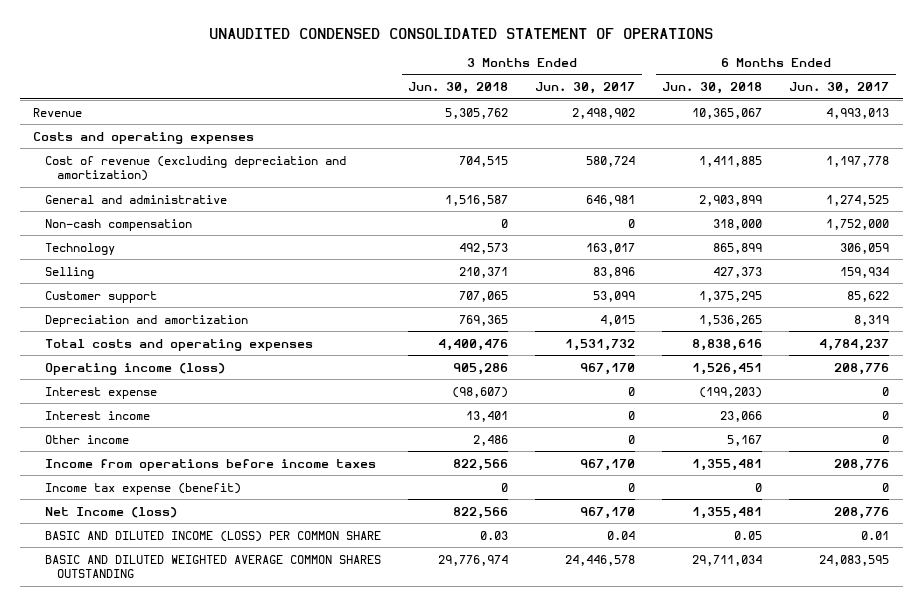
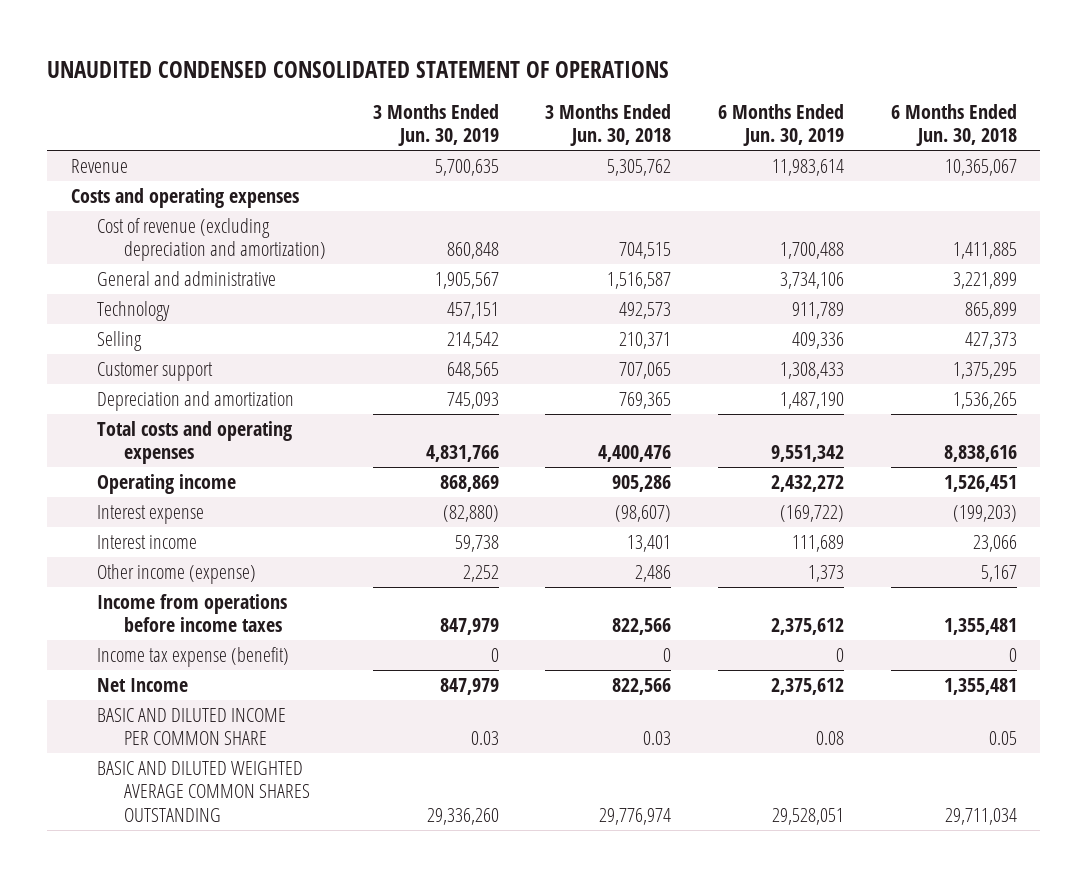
[535,82,636,95] Jun. 30, 2017 -> none
[789,82,890,95] Jun. 30, 2017 -> none
none -> [372,103,499,147] 3 Months Ended Jun. 30, 2019
none -> [718,103,845,147] 6 Months Ended Jun. 30, 2019
[45,218,193,231] Non-cash compensation -> none
[699,194,763,206] 2,903,899 -> [952,271,1017,289] 3,221,899
[45,362,226,375] Operating income (loss) -> [97,473,237,494] Operating income
[45,434,130,444] Other income -> [97,563,257,584] Other income (expense)
[45,506,178,518] Net Income (loss) -> [97,677,189,692] Net Income
[45,530,382,542] BASIC AND DILUTED INCOME (LOSS) PER COMMON SHARE -> [97,707,287,746] BASIC AND DILUTED INCOME PER COMMON SHARE

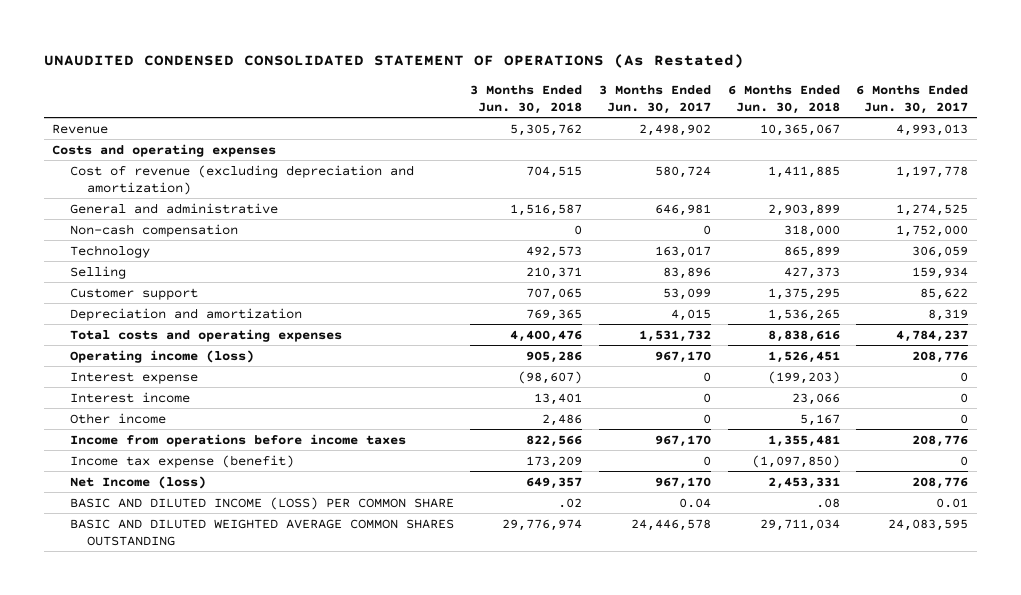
[47,60,670,78] UNAUDITED CONDENSED CONSOLIDATED STATEMENT OF OPERATIONS -> [44,54,745,69] UNAUDITED CONDENSED CONSOLIDATED STATEMENT OF OPERATIONS (As Restated)
[372,103,499,147] 3 Months Ended Jun. 30, 2019 -> none
[718,103,845,147] 6 Months Ended Jun. 30, 2019 -> none
none -> [599,84,712,114] 3 Months Ended Jun. 30, 2017
none -> [856,84,969,114] 6 Months Ended Jun. 30, 2017
[952,271,1017,289] 3,221,899 -> [767,203,840,216] 2,903,899
none -> [69,223,238,237] Non-cash compensation
[97,473,237,494] Operating income -> [69,349,254,363] Operating income (loss)
[97,563,257,584] Other income (expense) -> [69,412,166,424] Other income
[663,647,672,662] 0 -> [526,455,583,468] 173,209
[1008,647,1017,662] 0 -> [751,454,840,468] (1,097,850)
[97,677,189,692] Net Income -> [69,475,206,489] Net Income (loss)
[612,677,672,695] 822,566 -> [526,476,583,489] 649,357
[943,677,1017,695] 1,355,481 -> [767,476,840,489] 2,453,331
[97,707,287,746] BASIC AND DILUTED INCOME PER COMMON SHARE -> [69,496,454,510] BASIC AND DILUTED INCOME (LOSS) PER COMMON SHARE
[643,731,672,746] 0.03 -> [558,497,583,508] .02
[988,731,1017,746] 0.05 -> [815,497,840,508] .08

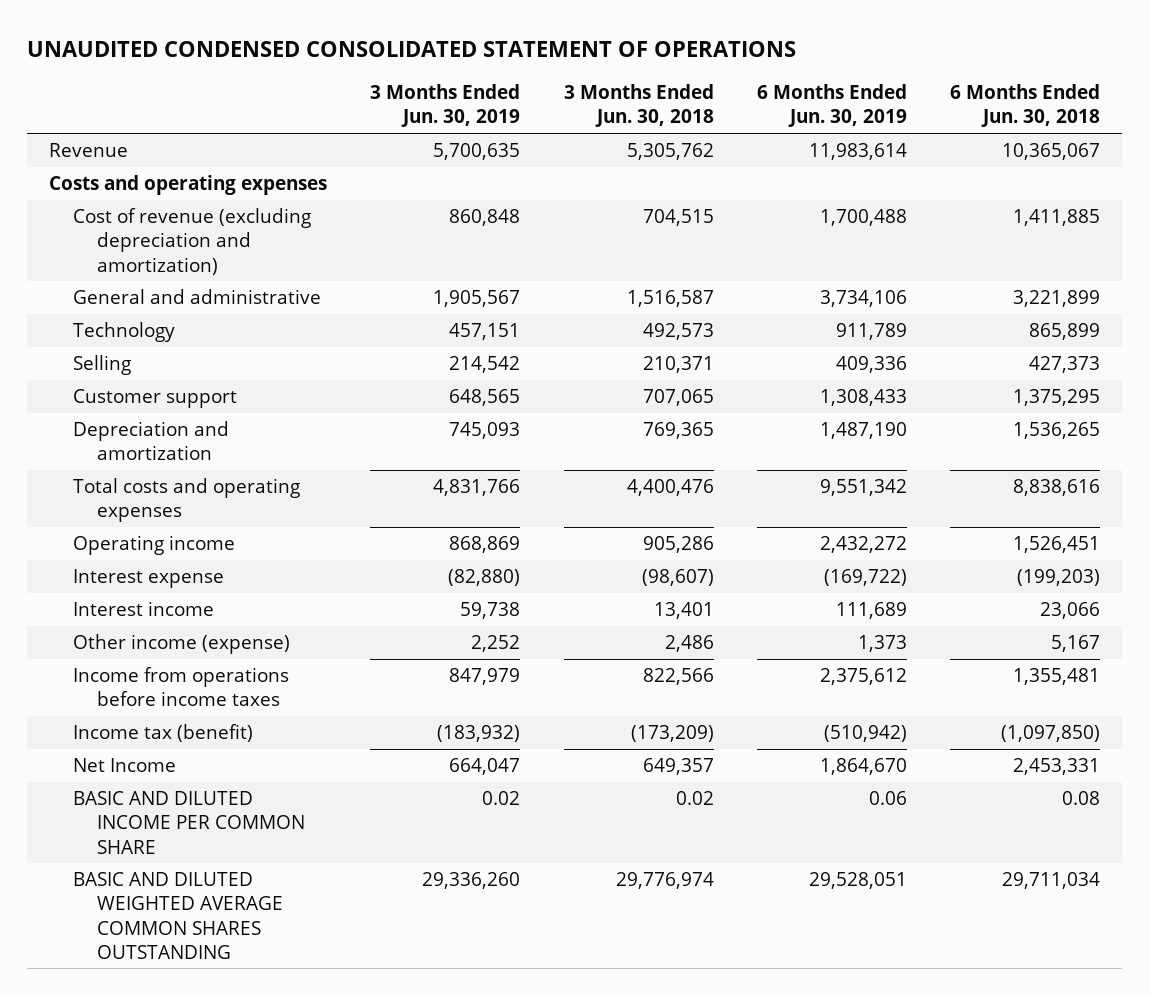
[44,54,745,69] UNAUDITED CONDENSED CONSOLIDATED STATEMENT OF OPERATIONS (As Restated) -> [27,41,797,58] UNAUDITED CONDENSED CONSOLIDATED STATEMENT OF OPERATIONS
[599,84,712,114] 3 Months Ended Jun. 30, 2017 -> none
[856,84,969,114] 6 Months Ended Jun. 30, 2017 -> none
none -> [370,84,521,128] 3 Months Ended Jun. 30, 2019
none -> [757,84,908,128] 6 Months Ended Jun. 30, 2019
[69,223,238,237] Non-cash compensation -> none
[767,203,840,216] 2,903,899 -> [1013,290,1101,308] 3,221,899
[69,349,254,363] Operating income (loss) -> [72,535,235,556] Operating income
[69,412,166,424] Other income -> [72,634,290,655] Other income (expense)
[69,454,294,468] Income tax expense (benefit) -> [72,724,253,743] Income tax (benefit)
[526,455,583,468] 173,209 -> [630,725,714,743] (173,209)
[69,475,206,489] Net Income (loss) -> [72,758,176,773] Net Income
[69,496,454,510] BASIC AND DILUTED INCOME (LOSS) PER COMMON SHARE -> [72,791,305,854] BASIC AND DILUTED INCOME PER COMMON SHARE
[558,497,583,508] .02 -> [675,791,714,806] 0.02
[815,497,840,508] .08 -> [1062,791,1101,806] 0.08

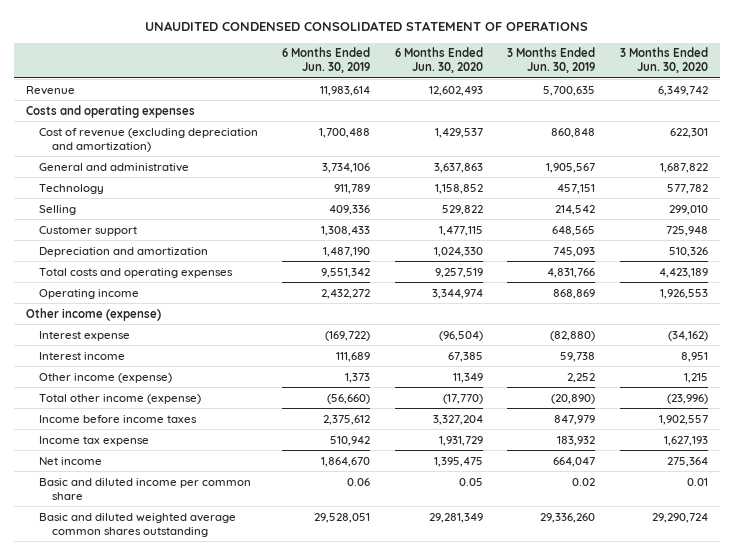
[563,84,714,128] 3 Months Ended Jun. 30, 2018 -> none
[950,84,1101,128] 6 Months Ended Jun. 30, 2018 -> none
none -> [394,47,483,74] 6 Months Ended Jun. 30, 2020
none -> [619,47,708,74] 3 Months Ended Jun. 30, 2020
none -> [25,307,161,321] Other income (expense)
none -> [39,393,202,404] Total other income (expense)
[72,667,289,707] Income from operations before income taxes -> [39,414,198,423] Income before income taxes
[72,724,253,743] Income tax (benefit) -> [39,435,150,446] Income tax expense
[437,725,521,743] (183,932) -> [557,435,596,446] 183,932
[824,725,908,743] (510,942) -> [330,435,371,446] 510,942
[72,758,176,773] Net Income -> [39,456,103,465] Net income
[72,791,305,854] BASIC AND DILUTED INCOME PER COMMON SHARE -> [39,477,252,500] Basic and diluted income per common share
[72,872,283,959] BASIC AND DILUTED WEIGHTED AVERAGE COMMON SHARES OUTSTANDING -> [39,512,237,537] Basic and diluted weighted average common shares outstanding

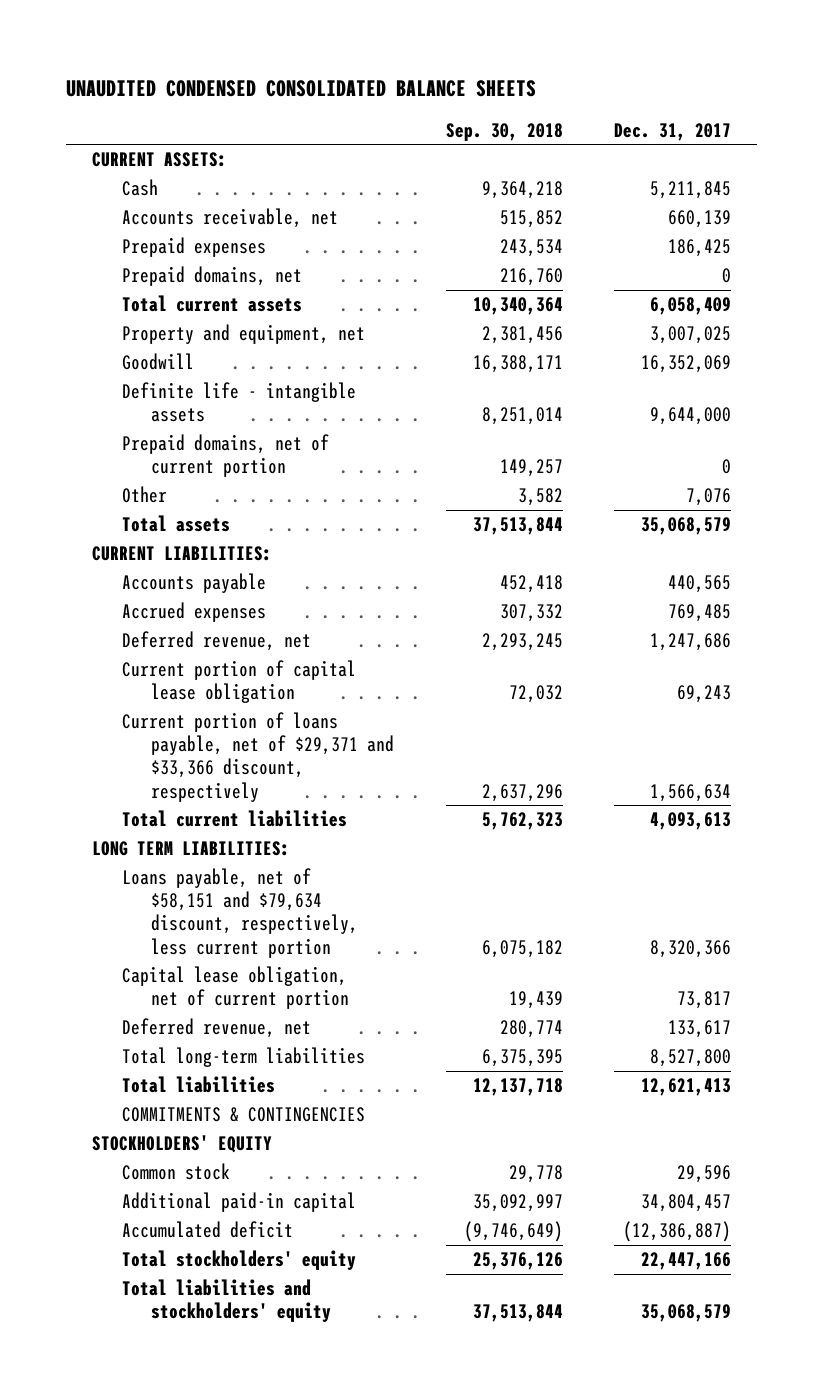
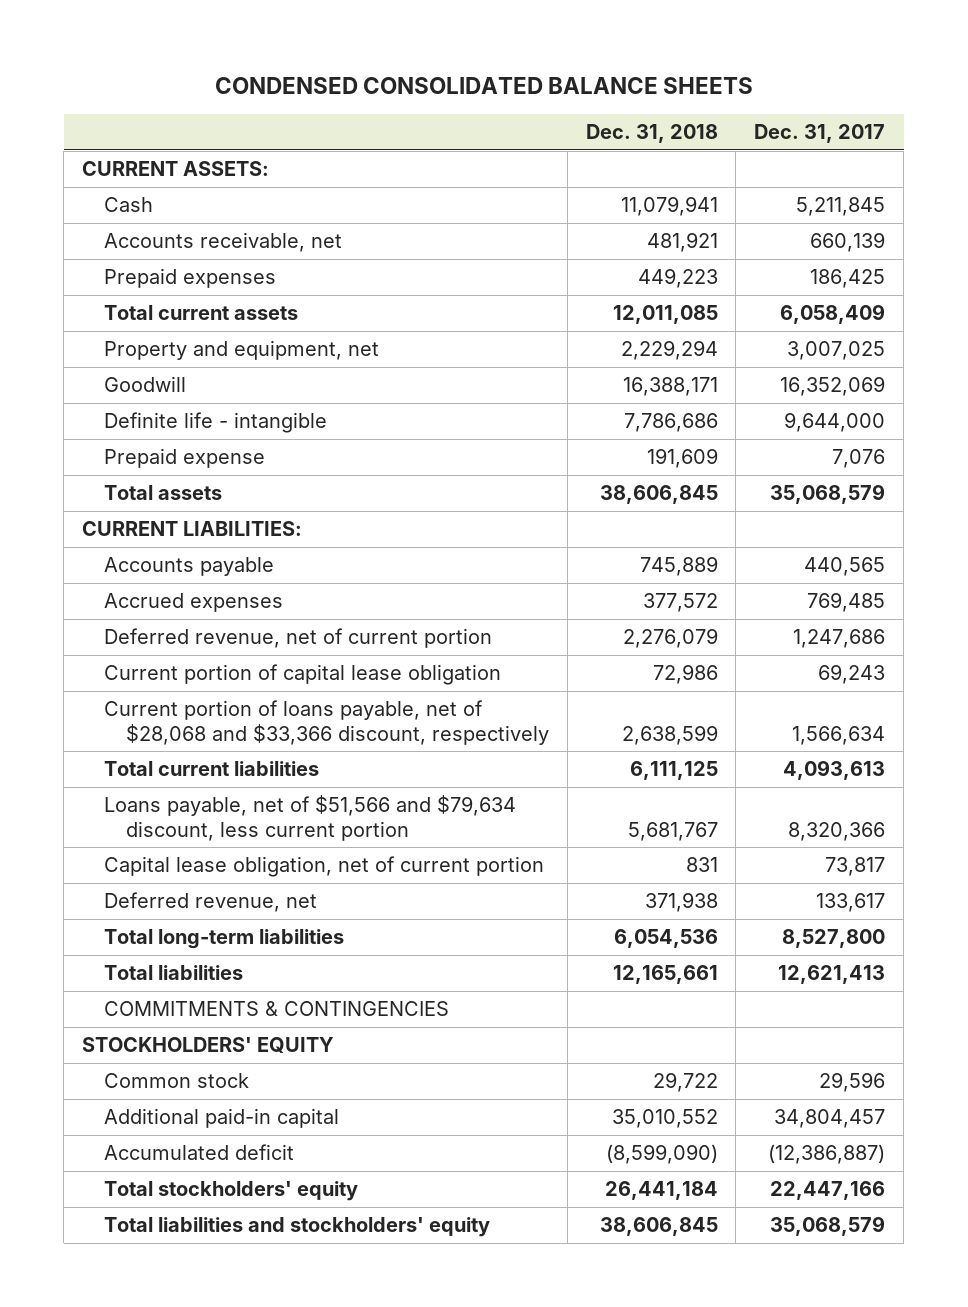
[65,80,536,98] UNAUDITED CONDENSED CONSOLIDATED BALANCE SHEETS -> [214,77,753,95] CONDENSED CONSOLIDATED BALANCE SHEETS
[445,122,563,141] Sep. 30, 2018 -> none
none -> [585,124,718,144] Dec. 31, 2018
[121,266,302,287] Prepaid domains, net -> none
[121,434,329,478] Prepaid domains, net of current portion -> none
[121,382,356,423] Definite life - intangible assets -> [103,412,327,434] Definite life - intangible
[121,486,167,504] Other -> [103,448,265,469] Prepaid expense
[121,631,311,652] Deferred revenue, net -> [103,628,492,649] Deferred revenue, net of current portion
[121,712,395,802] Current portion of loans payable, net of $29,371 and $33,366 discount, respectively -> [103,700,549,745] Current portion of loans payable, net of $28,068 and $33,366 discount, respectively
[91,841,290,857] LONG TERM LIABILITIES: -> none
[121,868,359,958] Loans payable, net of $58,151 and $79,634 discount, respectively, less current portion -> [103,795,516,841] Loans payable, net of $51,566 and $79,634 discount, less current portion

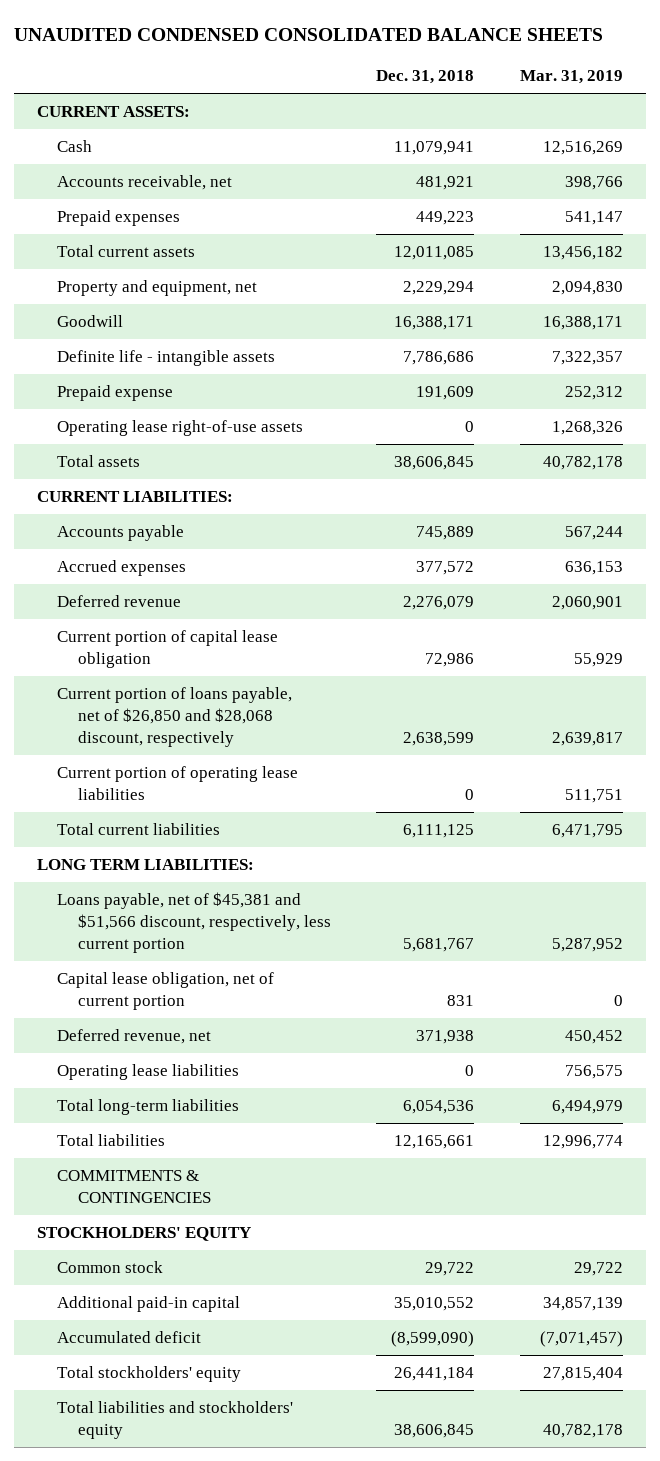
[214,77,753,95] CONDENSED CONSOLIDATED BALANCE SHEETS -> [14,27,604,41] UNAUDITED CONDENSED CONSOLIDATED BALANCE SHEETS
[754,124,886,144] Dec. 31, 2017 -> none
none -> [519,70,623,85] Mar. 31, 2019
[103,412,327,434] Definite life - intangible -> [57,350,276,367] Definite life - intangible assets
none -> [57,420,304,437] Operating lease right-of-use assets
[103,628,492,649] Deferred revenue, net of current portion -> [57,595,182,608] Deferred revenue
[103,700,549,745] Current portion of loans payable, net of $28,068 and $33,366 discount, respectively -> [57,687,293,747] Current portion of loans payable, net of $26,850 and $28,068 discount, respectively
none -> [57,766,299,800] Current portion of operating lease liabilities
none -> [37,859,255,871] LONG TERM LIABILITIES:
[103,795,516,841] Loans payable, net of $51,566 and $79,634 discount, less current portion -> [57,892,331,953] Loans payable, net of $45,381 and $51,566 discount, respectively, less current portion
none -> [57,1064,240,1081] Operating lease liabilities

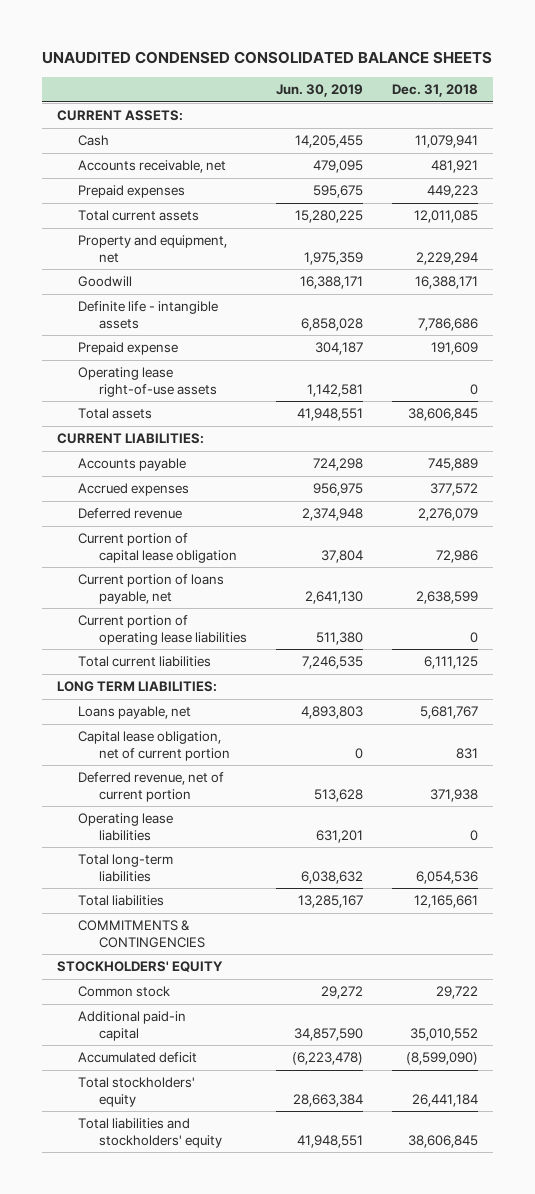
[519,70,623,85] Mar. 31, 2019 -> none
none -> [275,83,363,97] Jun. 30, 2019
[57,687,293,747] Current portion of loans payable, net of $26,850 and $28,068 discount, respectively -> [77,574,224,604] Current portion of loans payable, net
[57,892,331,953] Loans payable, net of $45,381 and $51,566 discount, respectively, less current portion -> [77,706,191,720] Loans payable, net
[57,1029,212,1045] Deferred revenue, net -> [77,772,224,802] Deferred revenue, net of current portion

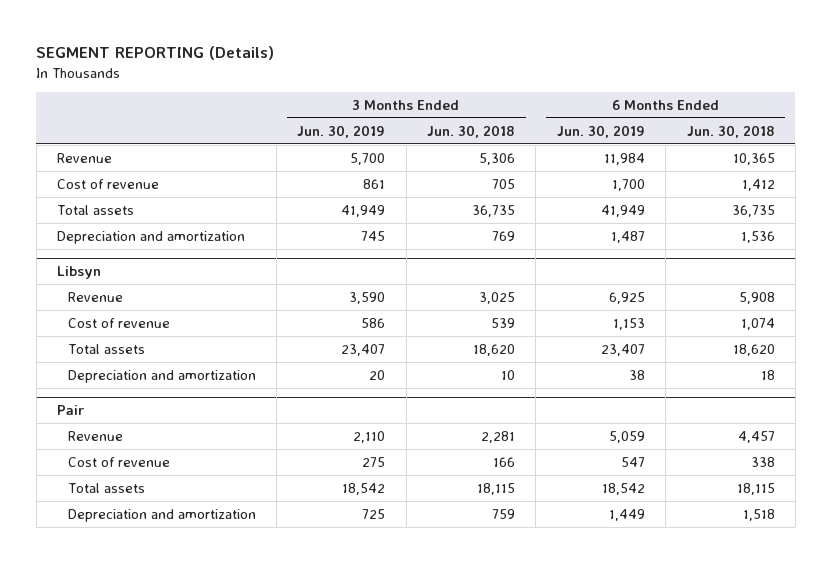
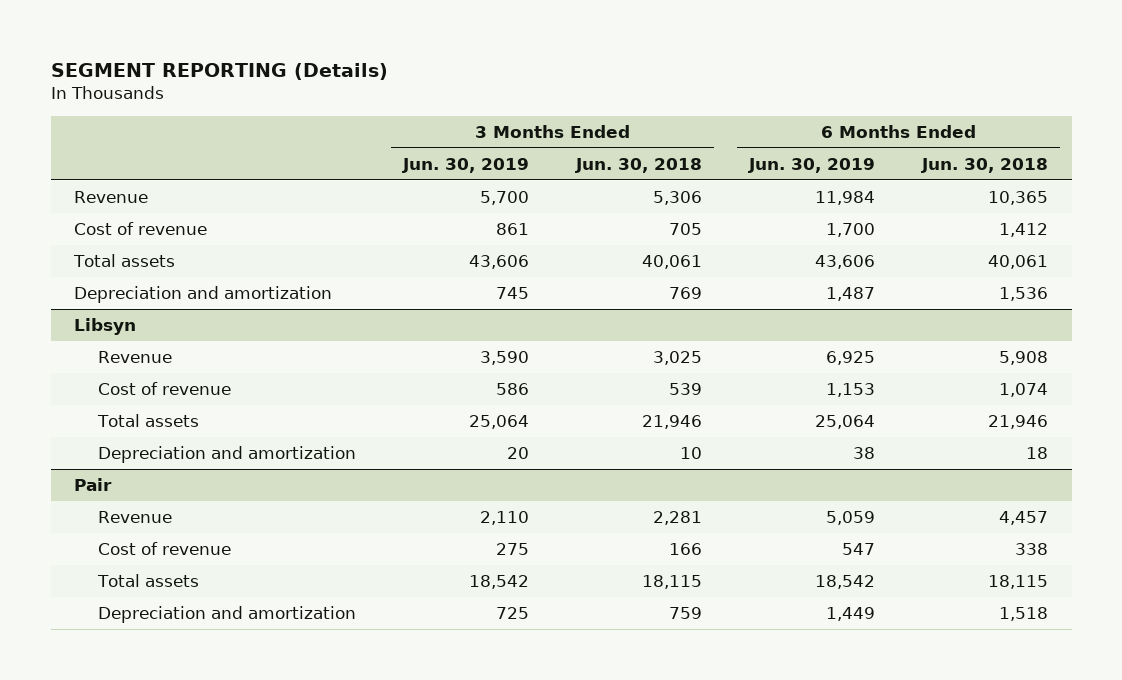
[341,204,386,217] 41,949 -> [469,255,530,270] 43,606
[472,204,516,217] 36,735 -> [642,255,703,270] 40,061
[600,204,645,217] 41,949 -> [815,255,876,270] 43,606
[731,204,775,217] 36,735 -> [988,255,1049,270] 40,061
[341,343,386,356] 23,407 -> [469,415,530,430] 25,064
[473,343,516,356] 18,620 -> [642,415,703,430] 21,946
[600,343,645,356] 23,407 -> [815,415,876,430] 25,064
[732,343,775,356] 18,620 -> [988,415,1049,430] 21,946

